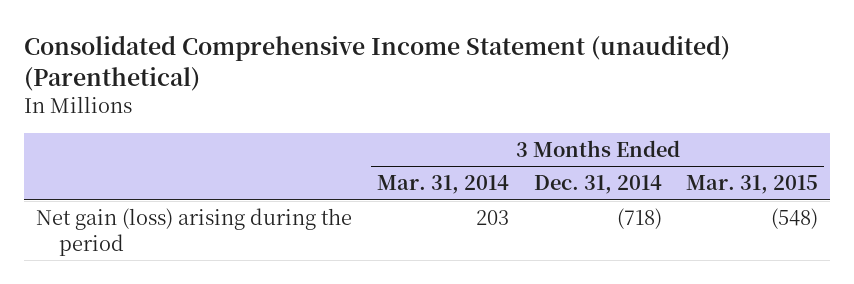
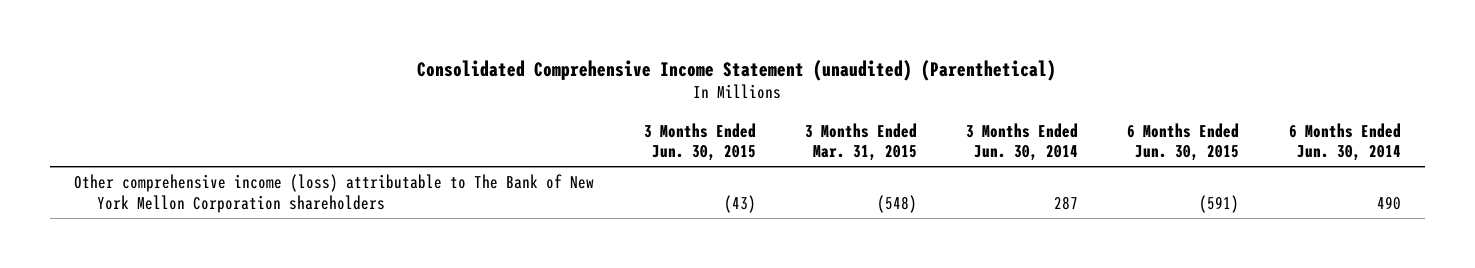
[376,175,509,195] Mar. 31, 2014 -> none
[533,175,662,195] Dec. 31, 2014 -> none
none -> [643,122,756,161] 3 Months Ended Jun. 30, 2015
none -> [966,122,1079,161] 3 Months Ended Jun. 30, 2014
none -> [1127,122,1240,161] 6 Months Ended Jun. 30, 2015
none -> [1288,122,1401,161] 6 Months Ended Jun. 30, 2014
[36,207,353,256] Net gain (loss) arising during the period -> [74,174,595,213] Other comprehensive income (loss) attributable to The Bank of New York Mellon Corporation shareholders

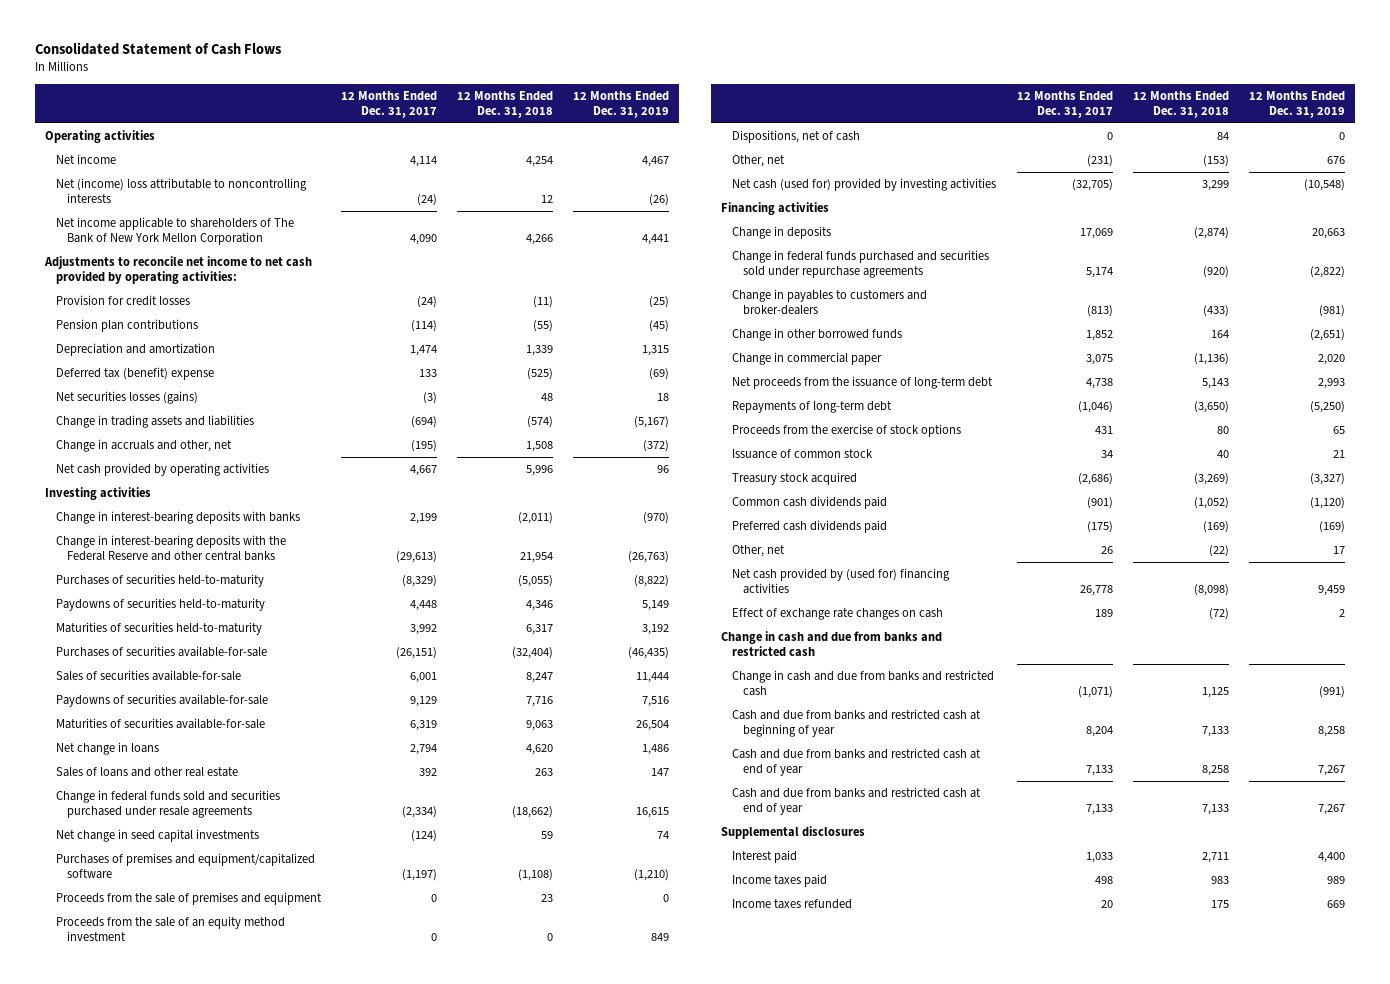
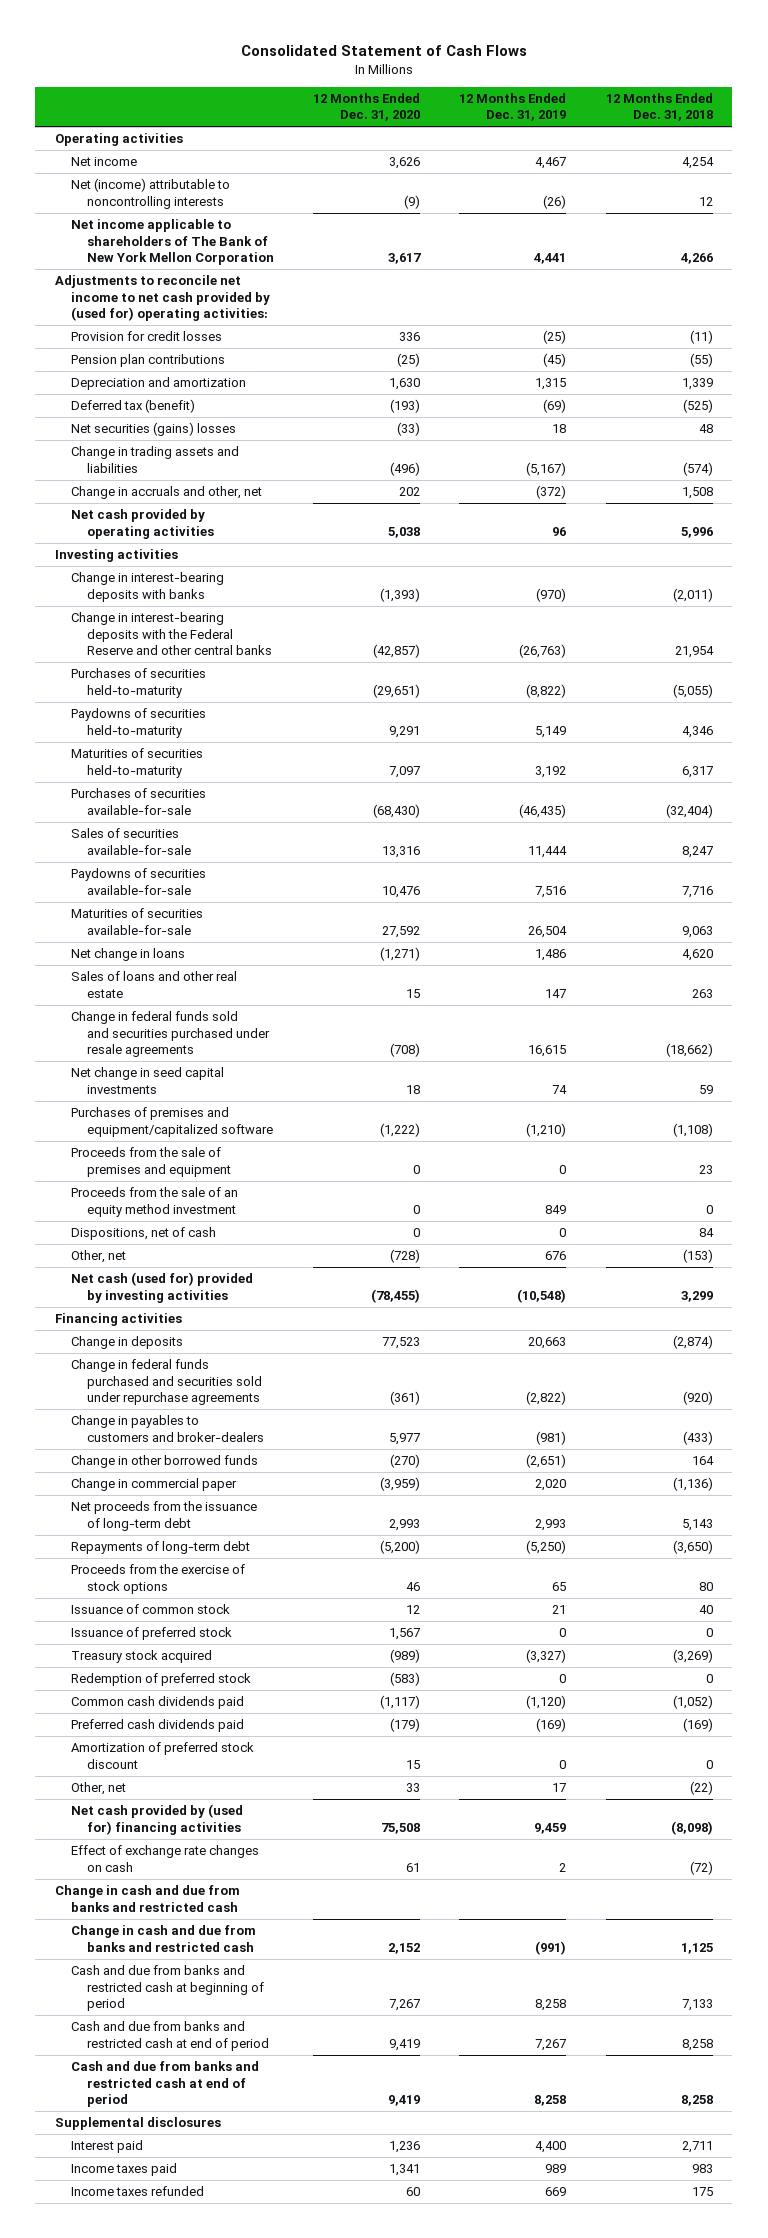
[341,91,438,118] 12 Months Ended Dec. 31, 2017 -> none
none -> [313,93,421,122] 12 Months Ended Dec. 31, 2020
[56,178,308,204] Net (income) loss attributable to noncontrolling interests -> [70,178,230,209] Net (income) attributable to noncontrolling interests
[43,256,312,285] Adjustments to reconcile net income to net cash provided by operating activities: -> [54,275,270,321] Adjustments to reconcile net income to net cash provided by (used for) operating activities:
[56,367,215,381] Deferred tax (benefit) expense -> [70,399,195,414] Deferred tax (benefit)
[56,391,199,405] Net securities losses (gains) -> [70,422,236,437] Net securities (gains) losses
none -> [70,1627,232,1641] Issuance of preferred stock
none -> [70,1673,251,1687] Redemption of preferred stock
none -> [70,1742,254,1769] Amortization of preferred stock discount
[732,709,982,738] Cash and due from banks and restricted cash at beginning of year -> [70,1965,264,2011] Cash and due from banks and restricted cash at beginning of period
[732,748,982,777] Cash and due from banks and restricted cash at end of year -> [70,2021,269,2051] Cash and due from banks and restricted cash at end of period
[732,787,982,816] Cash and due from banks and restricted cash at end of year -> [70,2061,259,2107] Cash and due from banks and restricted cash at end of period
[1202,804,1230,816] 7,133 -> [680,2094,713,2106] 8,258
[1318,804,1346,816] 7,267 -> [534,2094,567,2106] 8,258

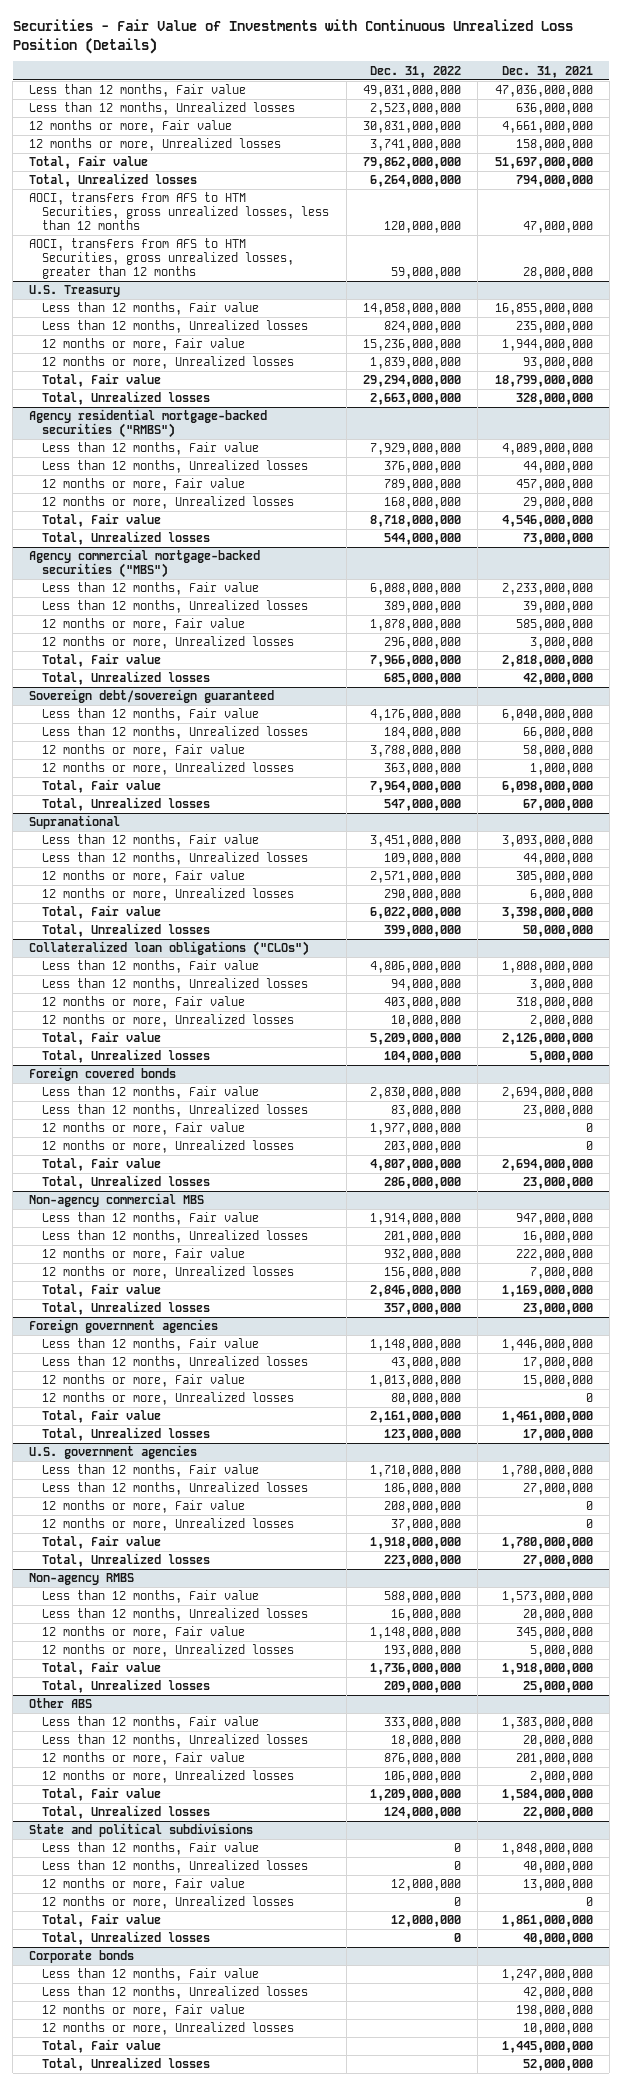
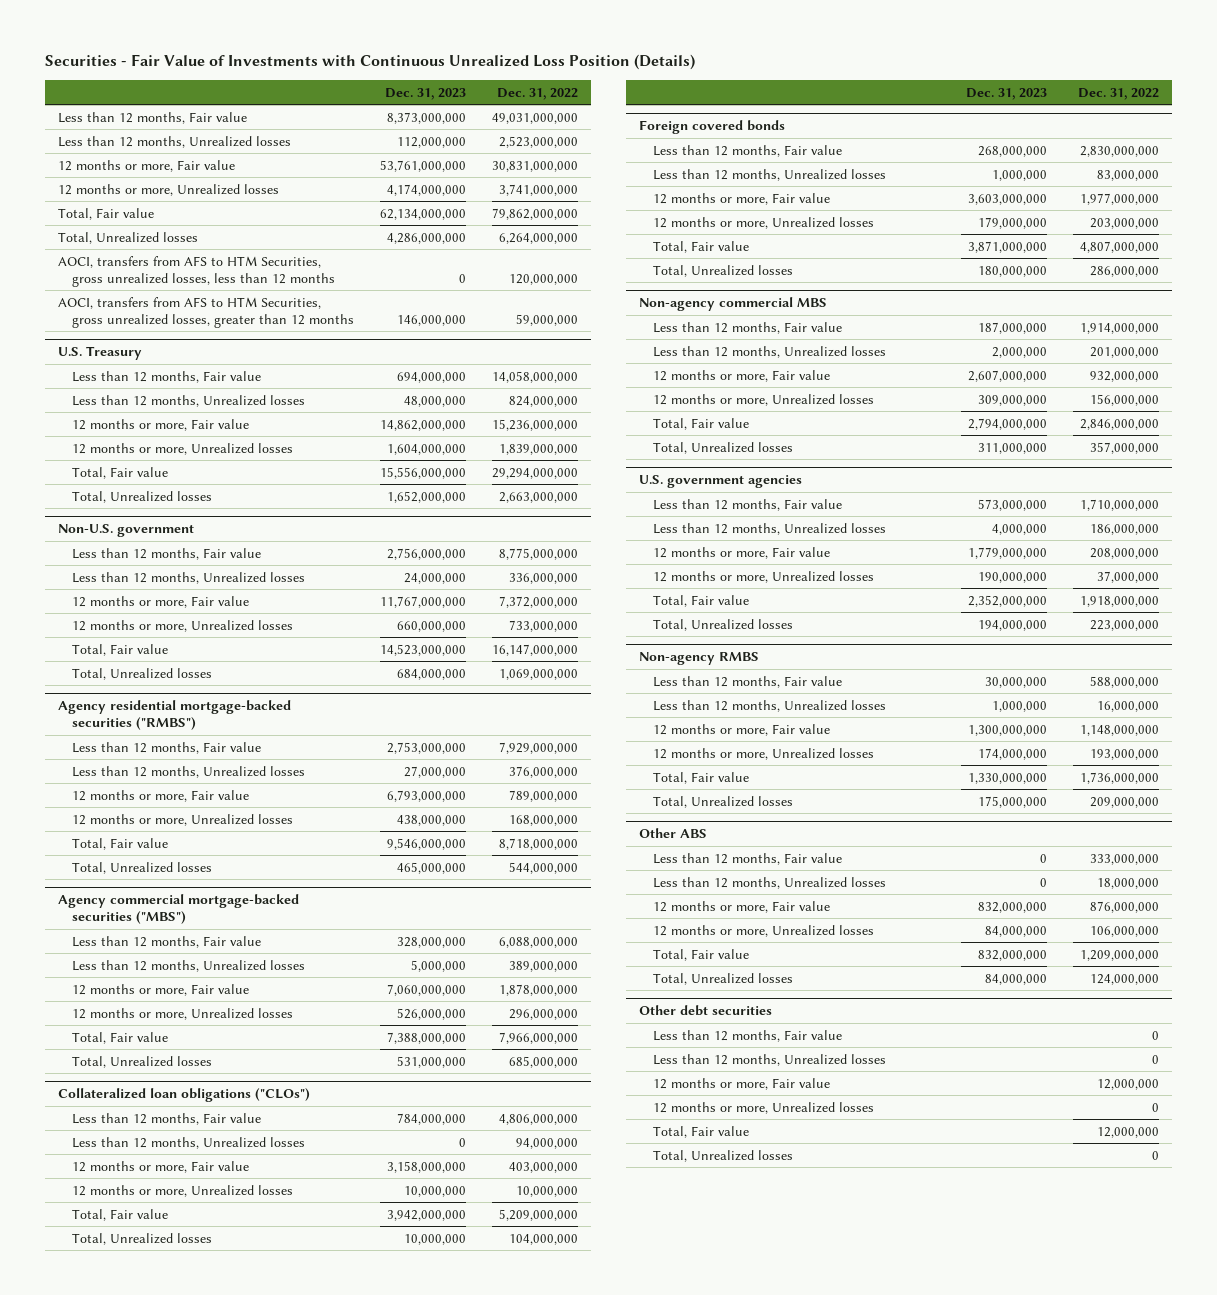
[501,65,593,78] Dec. 31, 2021 -> none
none -> [385,87,467,100] Dec. 31, 2023
none -> [57,524,194,538] Non-U.S. government
none -> [72,547,262,560] Less than 12 months, Fair value
none -> [72,571,306,584] Less than 12 months, Unrealized losses
none -> [72,595,250,608] 12 months or more, Fair value
none -> [72,619,294,632] 12 months or more, Unrealized losses
none -> [72,643,169,656] Total, Fair value
none -> [72,667,213,680] Total, Unrealized losses
[29,689,275,704] Sovereign debt/sovereign guaranteed -> none
[42,708,260,722] Less than 12 months, Fair value -> none
[42,726,309,740] Less than 12 months, Unrealized losses -> none
[42,744,246,758] 12 months or more, Fair value -> none
[42,762,295,776] 12 months or more, Unrealized losses -> none
[42,779,162,794] Total, Fair value -> none
[42,797,211,812] Total, Unrealized losses -> none
[29,815,121,830] Supranational -> none
[42,834,260,848] Less than 12 months, Fair value -> none
[42,852,309,866] Less than 12 months, Unrealized losses -> none
[42,870,246,884] 12 months or more, Fair value -> none
[42,888,295,902] 12 months or more, Unrealized losses -> none
[42,905,162,920] Total, Fair value -> none
[42,923,211,938] Total, Unrealized losses -> none
[29,1319,219,1334] Foreign government agencies -> none
[42,1338,260,1352] Less than 12 months, Fair value -> none
[42,1356,309,1370] Less than 12 months, Unrealized losses -> none
[42,1374,246,1388] 12 months or more, Fair value -> none
[42,1392,295,1406] 12 months or more, Unrealized losses -> none
[42,1409,162,1424] Total, Fair value -> none
[42,1427,211,1442] Total, Unrealized losses -> none
[29,1823,254,1838] State and political subdivisions -> none
none -> [638,1005,772,1017] Other debt securities
[29,1950,135,1964] Corporate bonds -> none
[42,1968,260,1982] Less than 12 months, Fair value -> none
[42,1986,309,2000] Less than 12 months, Unrealized losses -> none
[42,2004,246,2018] 12 months or more, Fair value -> none
[42,2022,295,2036] 12 months or more, Unrealized losses -> none
[42,2039,162,2054] Total, Fair value -> none
[42,2057,211,2072] Total, Unrealized losses -> none

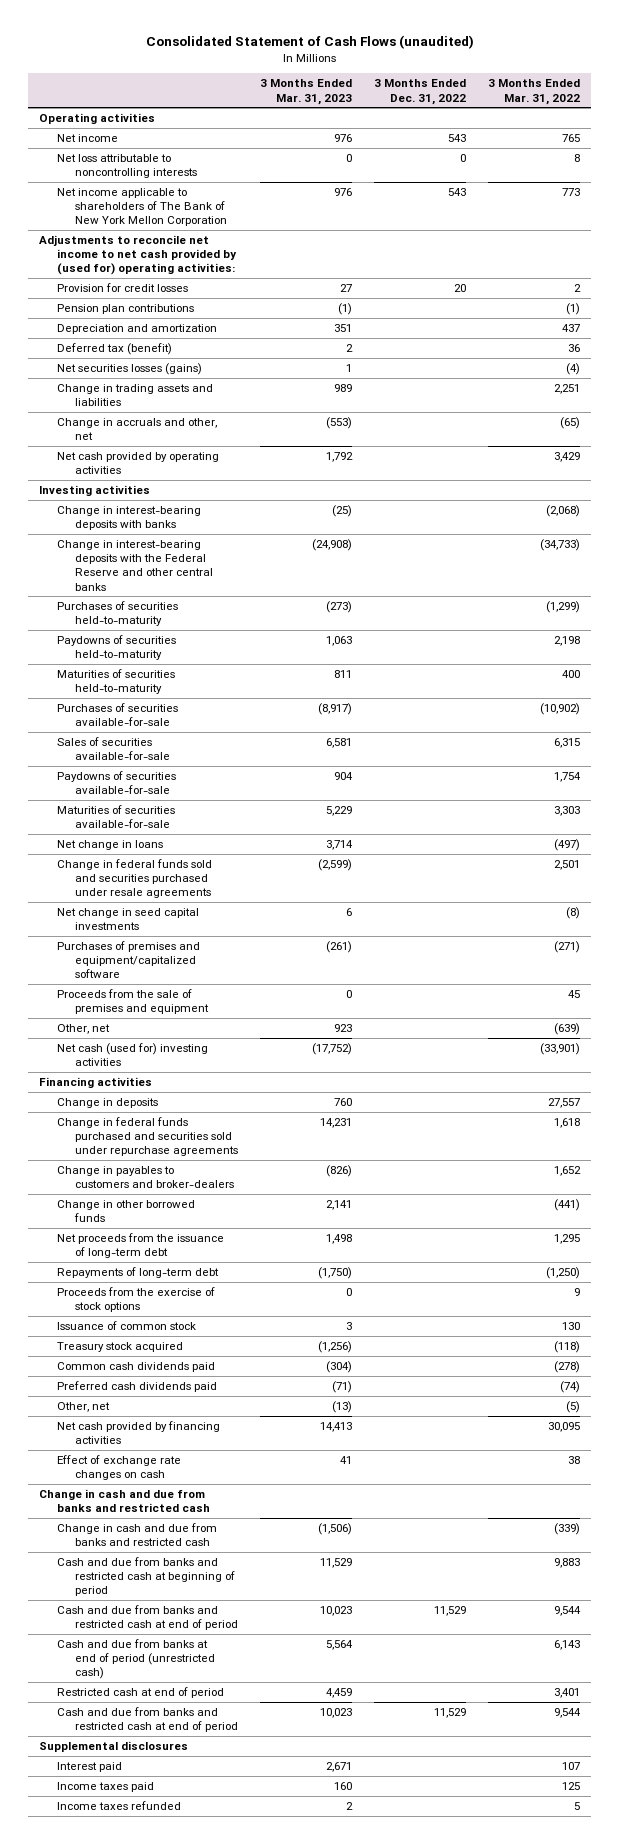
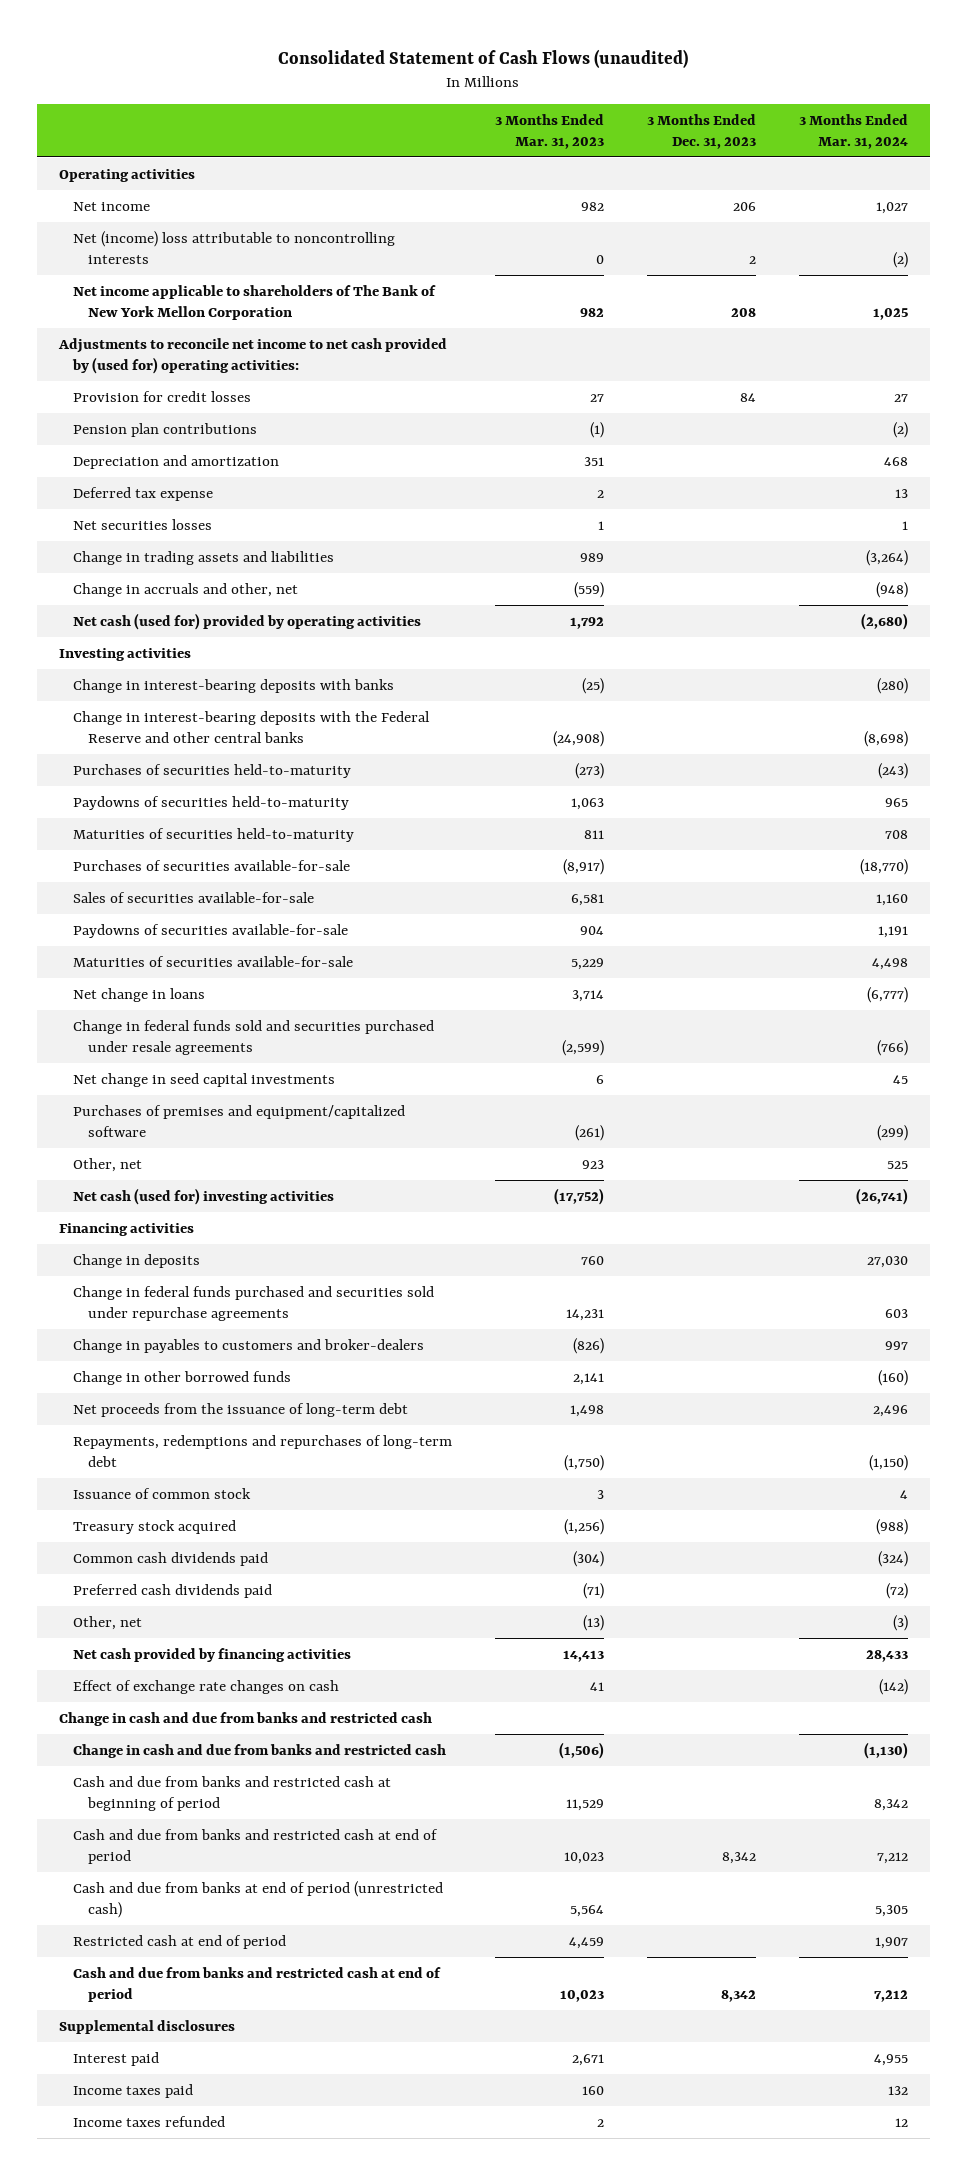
[374,79,467,105] 3 Months Ended Dec. 31, 2022 -> none
[488,79,581,105] 3 Months Ended Mar. 31, 2022 -> none
none -> [647,113,757,149] 3 Months Ended Dec. 31, 2023
none -> [799,113,909,149] 3 Months Ended Mar. 31, 2024
[334,133,353,142] 976 -> [581,201,605,211] 982
[56,153,198,179] Net loss attributable to noncontrolling interests -> [73,230,396,264] Net (income) loss attributable to noncontrolling interests
[334,187,353,196] 976 -> [580,307,605,317] 982
[56,342,172,355] Deferred tax (benefit) -> [73,486,214,501] Deferred tax expense
[56,362,202,375] Net securities losses (gains) -> [73,518,213,530] Net securities losses
[326,416,353,429] (553) -> [574,581,605,598] (559)
[56,451,219,475] Net cash provided by operating activities -> [73,612,422,630] Net cash (used for) provided by operating activities
[56,988,210,1015] Proceeds from the sale of premises and equipment -> none
[56,1286,215,1313] Proceeds from the exercise of stock options -> none
[56,1266,219,1278] Repayments of long-term debt -> [73,1434,453,1467] Repayments, redemptions and repurchases of long-term debt

